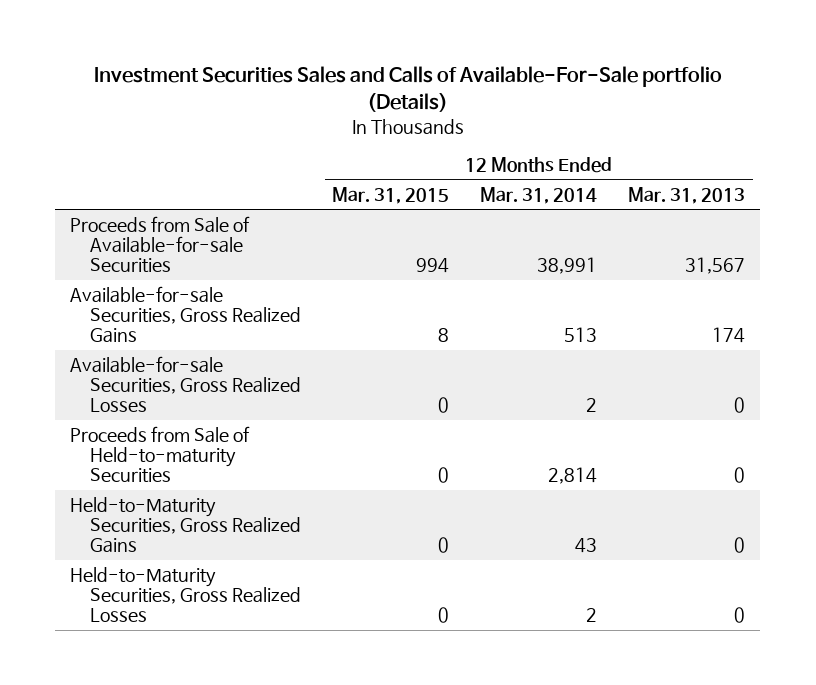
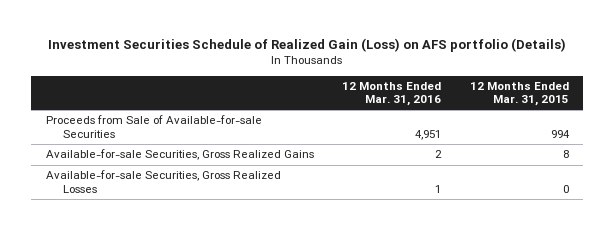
[93,66,722,113] Investment Securities Sales and Calls of Available-For-Sale portfolio (Details) -> [48,37,567,52] Investment Securities Schedule of Realized Gain (Loss) on AFS portfolio (Details)
[480,186,598,204] Mar. 31, 2014 -> none
[628,186,746,204] Mar. 31, 2013 -> none
none -> [342,81,442,107] 12 Months Ended Mar. 31, 2016
[70,426,251,484] Proceeds from Sale of Held-to-maturity Securities -> none
[70,497,302,554] Held-to-Maturity Securities, Gross Realized Gains -> none
[70,567,302,623] Held-to-Maturity Securities, Gross Realized Losses -> none

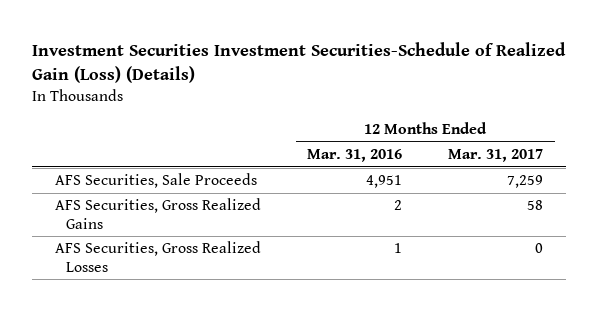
[48,37,567,52] Investment Securities Schedule of Realized Gain (Loss) on AFS portfolio (Details) -> [32,41,567,83] Investment Securities Investment Securities-Schedule of Realized Gain (Loss) (Details)
[469,81,569,107] 12 Months Ended Mar. 31, 2015 -> none
none -> [448,148,544,162] Mar. 31, 2017
[45,115,262,138] Proceeds from Sale of Available-for-sale Securities -> [55,173,258,189] AFS Securities, Sale Proceeds
[45,149,314,161] Available-for-sale Securities, Gross Realized Gains -> [55,198,262,229] AFS Securities, Gross Realized Gains
[45,170,281,193] Available-for-sale Securities, Gross Realized Losses -> [55,241,262,272] AFS Securities, Gross Realized Losses

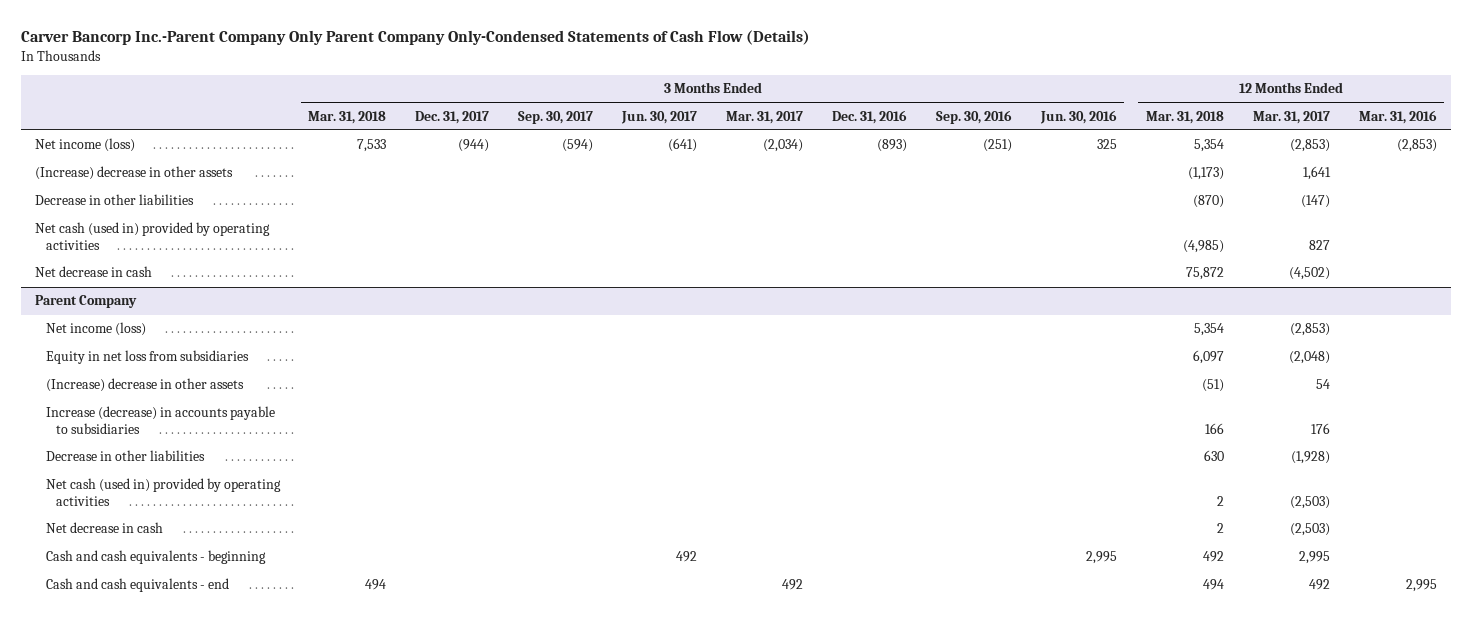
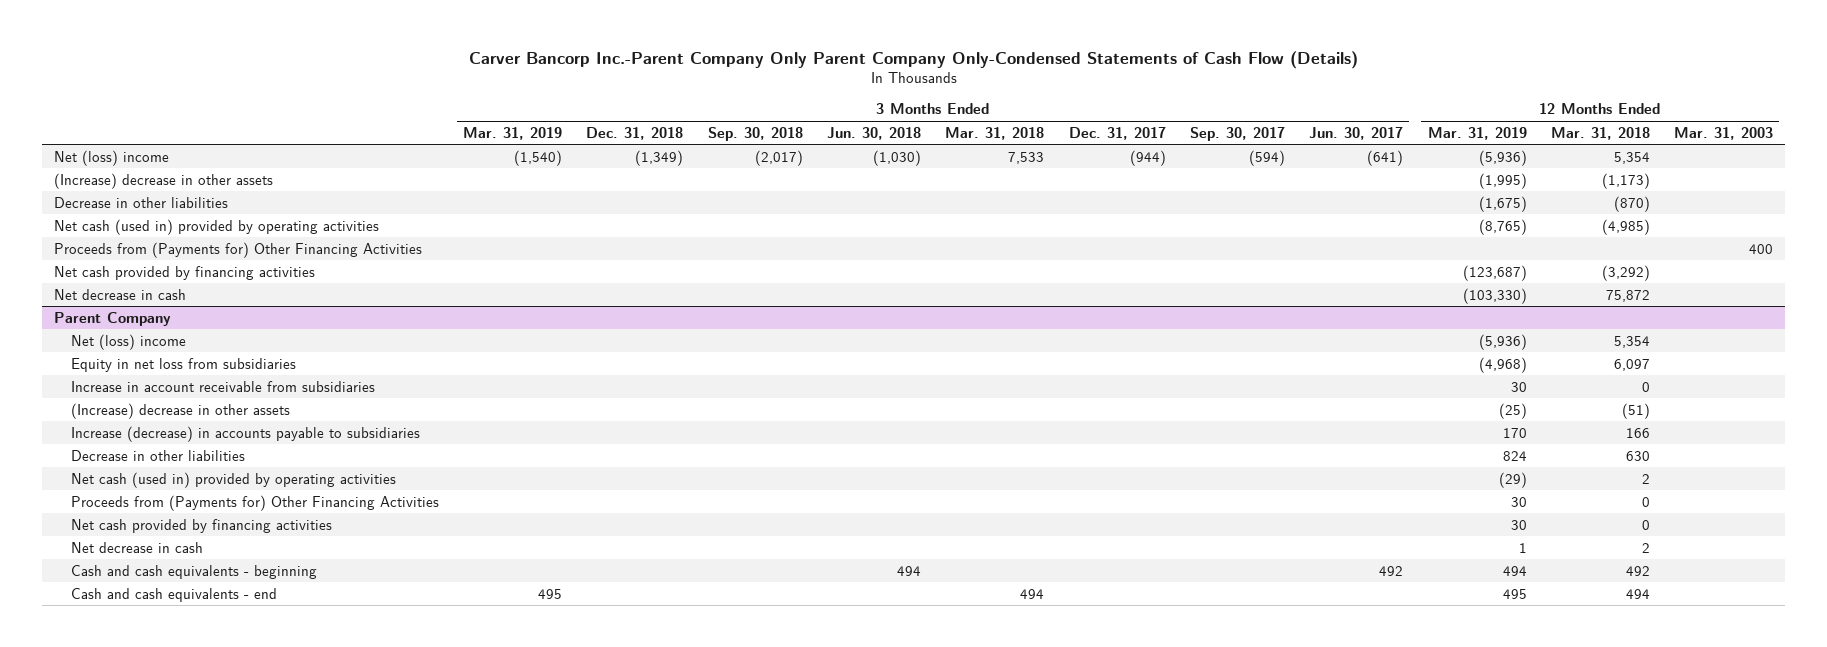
[726,110,804,124] Mar. 31, 2017 -> none
[831,109,907,124] Dec. 31, 2016 -> none
[935,109,1012,124] Sep. 30, 2016 -> none
[1039,109,1117,124] Jun. 30, 2016 -> none
[1252,110,1330,124] Mar. 31, 2017 -> none
[1358,109,1437,124] Mar. 31, 2016 -> none
none -> [463,126,563,140] Mar. 31, 2019
none -> [586,126,684,140] Dec. 31, 2018
none -> [707,126,803,141] Sep. 30, 2018
none -> [827,126,922,140] Jun. 30, 2018
none -> [1427,126,1527,140] Mar. 31, 2019
none -> [1674,126,1774,140] Mar. 31, 2003
[35,138,136,153] Net income (loss) -> [54,149,170,166] Net (loss) income
none -> [54,241,423,258] Proceeds from (Payments for) Other Financing Activities
none -> [54,265,316,280] Net cash provided by financing activities
[45,322,146,337] Net income (loss) -> [70,333,186,350] Net (loss) income
none -> [70,380,375,392] Increase in account receivable from subsidiaries
none -> [70,494,439,511] Proceeds from (Payments for) Other Financing Activities
none -> [70,518,332,533] Net cash provided by financing activities

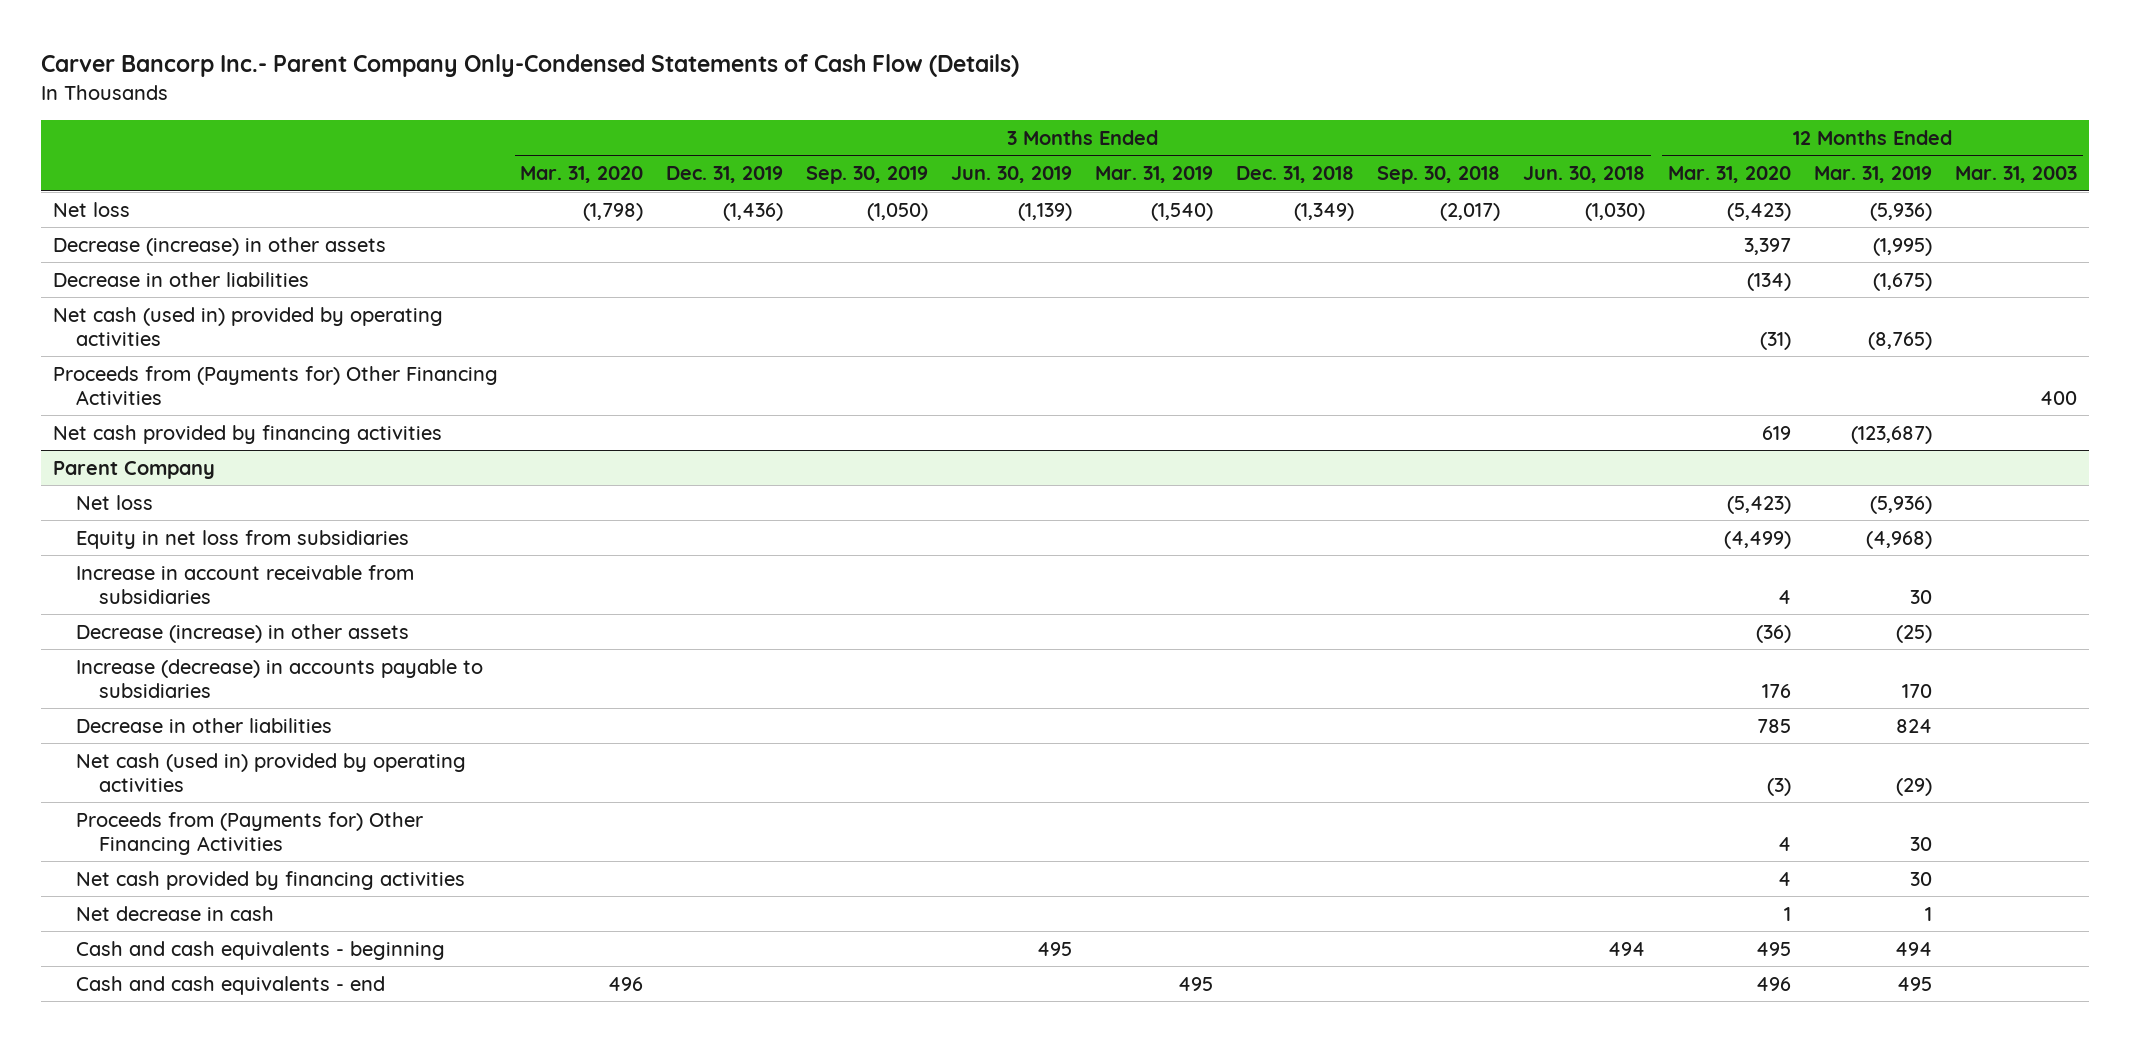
[468,51,1358,70] Carver Bancorp Inc.-Parent Company Only Parent Company Only-Condensed Statements of Cash Flow (Details) -> [41,54,1020,78] Carver Bancorp Inc.- Parent Company Only-Condensed Statements of Cash Flow (Details)
[945,126,1045,140] Mar. 31, 2018 -> none
[1068,126,1166,140] Dec. 31, 2017 -> none
[1189,126,1285,141] Sep. 30, 2017 -> none
[1309,126,1404,140] Jun. 30, 2017 -> none
[1550,126,1650,140] Mar. 31, 2018 -> none
none -> [520,166,644,184] Mar. 31, 2020
none -> [666,166,784,184] Dec. 31, 2019
none -> [806,166,929,185] Sep. 30, 2019
none -> [951,166,1073,184] Jun. 30, 2019
none -> [1668,166,1792,184] Mar. 31, 2020
[54,149,170,166] Net (loss) income -> [52,201,130,217] Net loss
[54,172,274,189] (Increase) decrease in other assets -> [52,236,386,256] Decrease (increase) in other assets
[54,288,187,300] Net decrease in cash -> none
[70,333,186,350] Net (loss) income -> [75,494,153,510] Net loss
[70,402,290,419] (Increase) decrease in other assets -> [75,623,409,643] Decrease (increase) in other assets

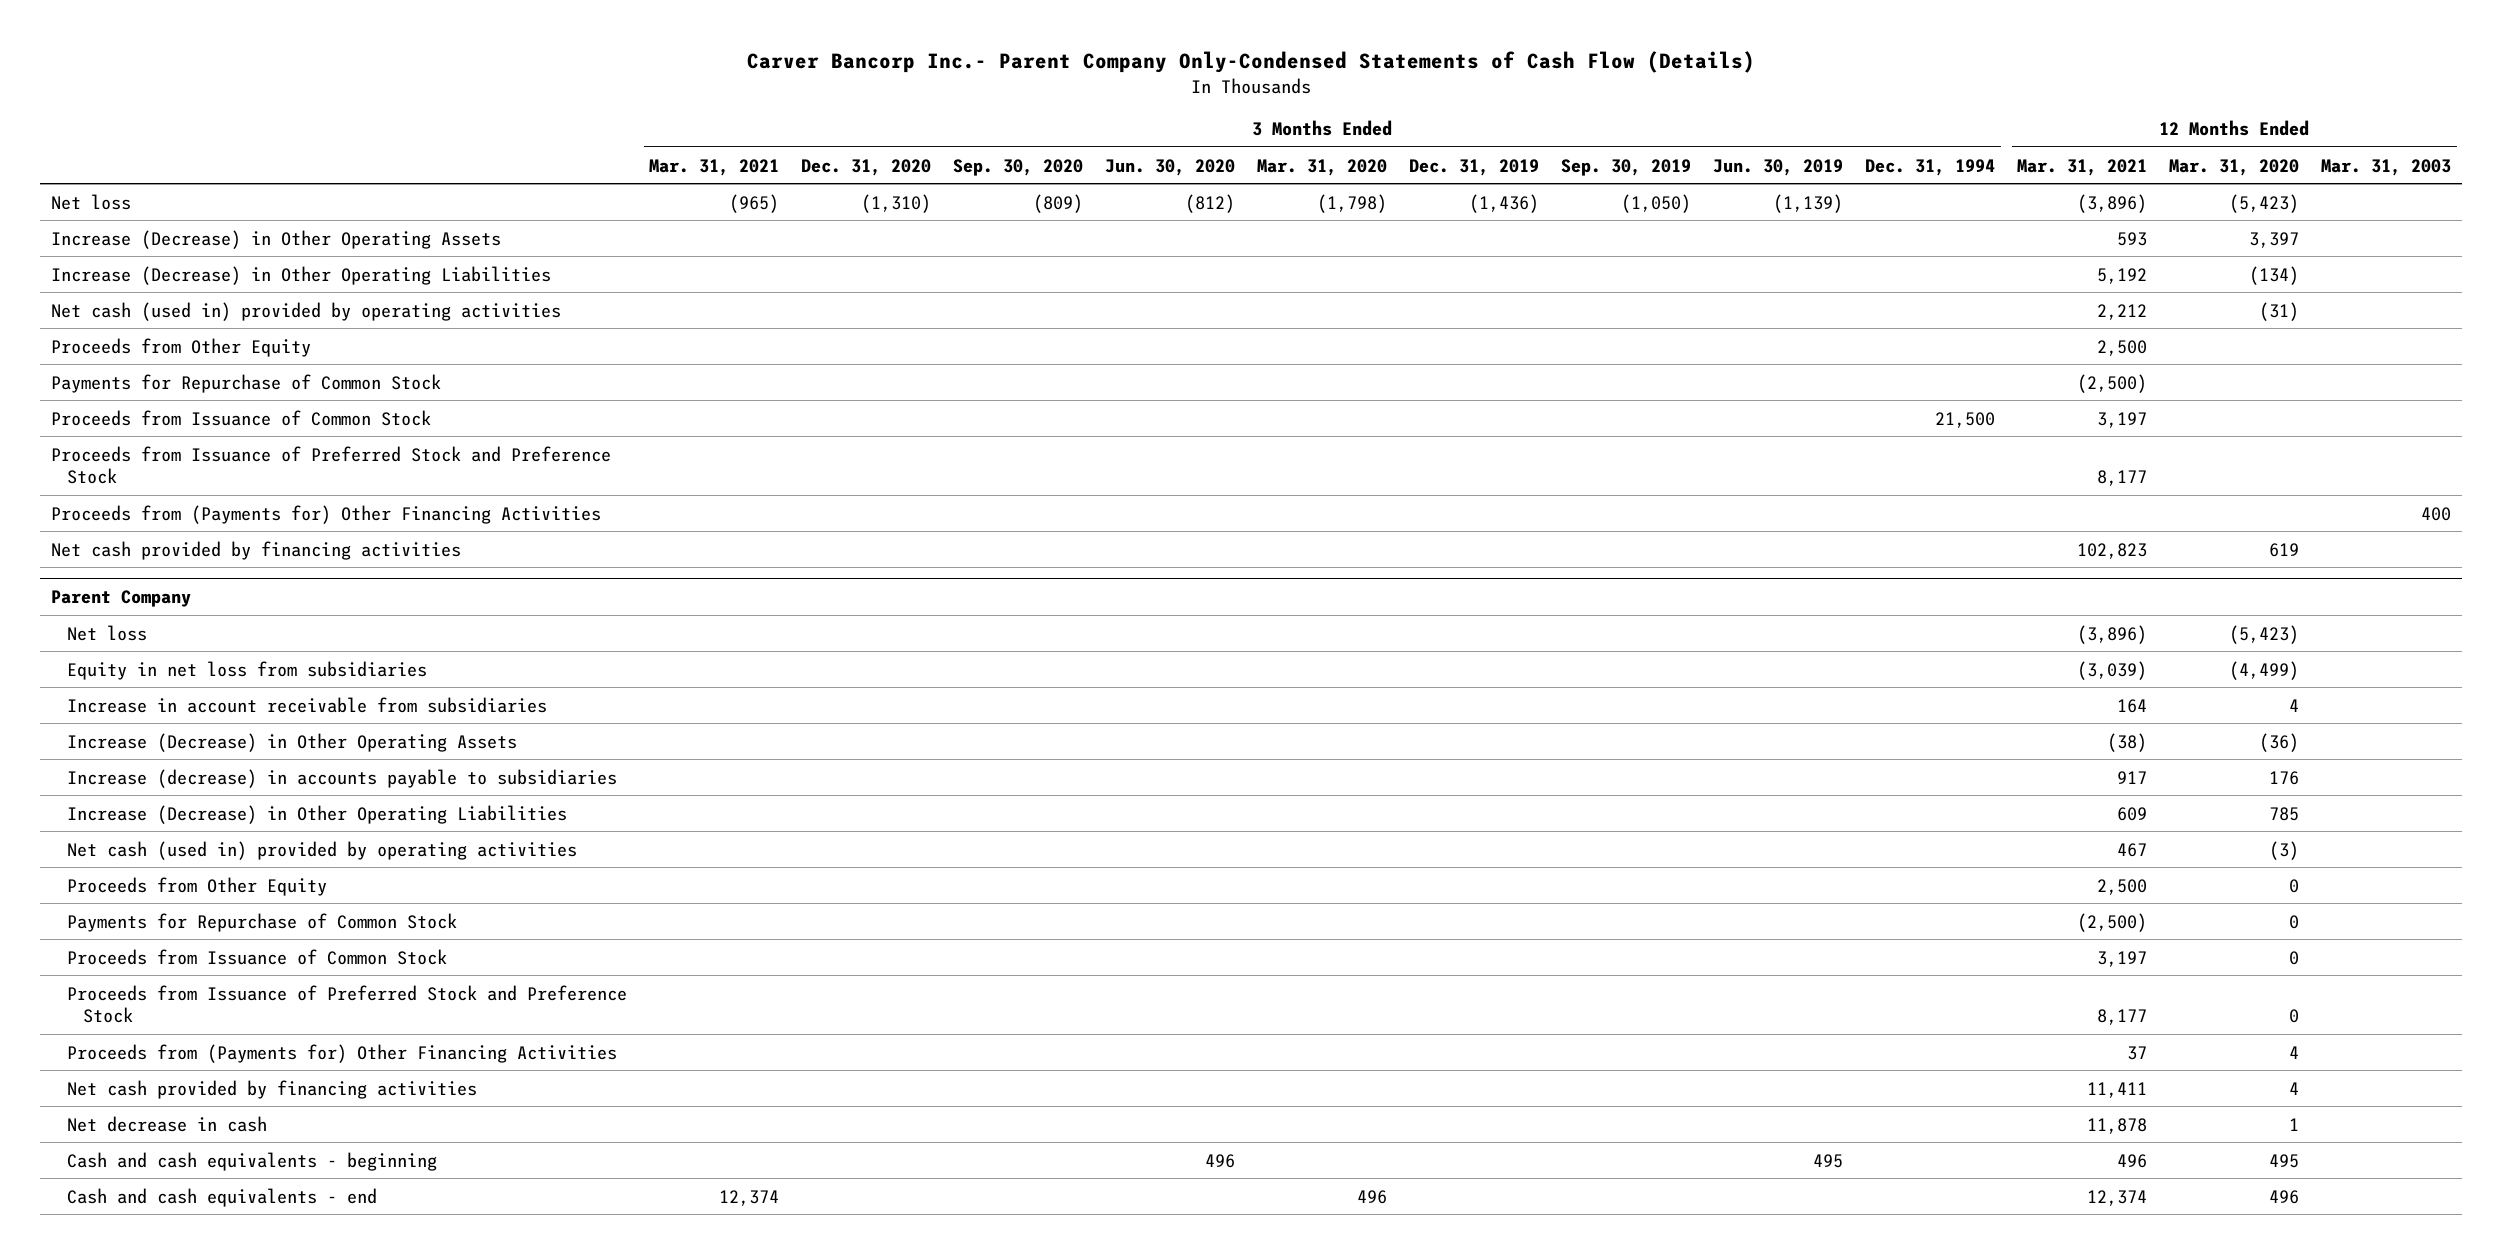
[1095,166,1214,184] Mar. 31, 2019 -> none
[1236,166,1355,184] Dec. 31, 2018 -> none
[1377,166,1501,185] Sep. 30, 2018 -> none
[1523,166,1646,184] Jun. 30, 2018 -> none
[1814,166,1933,184] Mar. 31, 2019 -> none
none -> [649,158,780,176] Mar. 31, 2021
none -> [801,158,932,176] Dec. 31, 2020
none -> [953,158,1084,176] Sep. 30, 2020
none -> [1105,158,1236,176] Jun. 30, 2020
none -> [1865,158,1996,176] Dec. 31, 1994
none -> [2017,158,2148,176] Mar. 31, 2021
[52,236,386,256] Decrease (increase) in other assets -> [51,229,502,249] Increase (Decrease) in Other Operating Assets
[52,271,309,287] Decrease in other liabilities -> [51,265,552,285] Increase (Decrease) in Other Operating Liabilities
none -> [51,337,312,357] Proceeds from Other Equity
none -> [51,373,442,393] Payments for Repurchase of Common Stock
none -> [51,409,432,426] Proceeds from Issuance of Common Stock
none -> [51,445,612,484] Proceeds from Issuance of Preferred Stock and Preference Stock
[75,623,409,643] Decrease (increase) in other assets -> [67,732,518,752] Increase (Decrease) in Other Operating Assets
[75,717,332,733] Decrease in other liabilities -> [67,804,568,824] Increase (Decrease) in Other Operating Liabilities
none -> [67,876,328,896] Proceeds from Other Equity
none -> [67,912,458,932] Payments for Repurchase of Common Stock
none -> [67,948,448,965] Proceeds from Issuance of Common Stock
none -> [67,984,628,1023] Proceeds from Issuance of Preferred Stock and Preference Stock

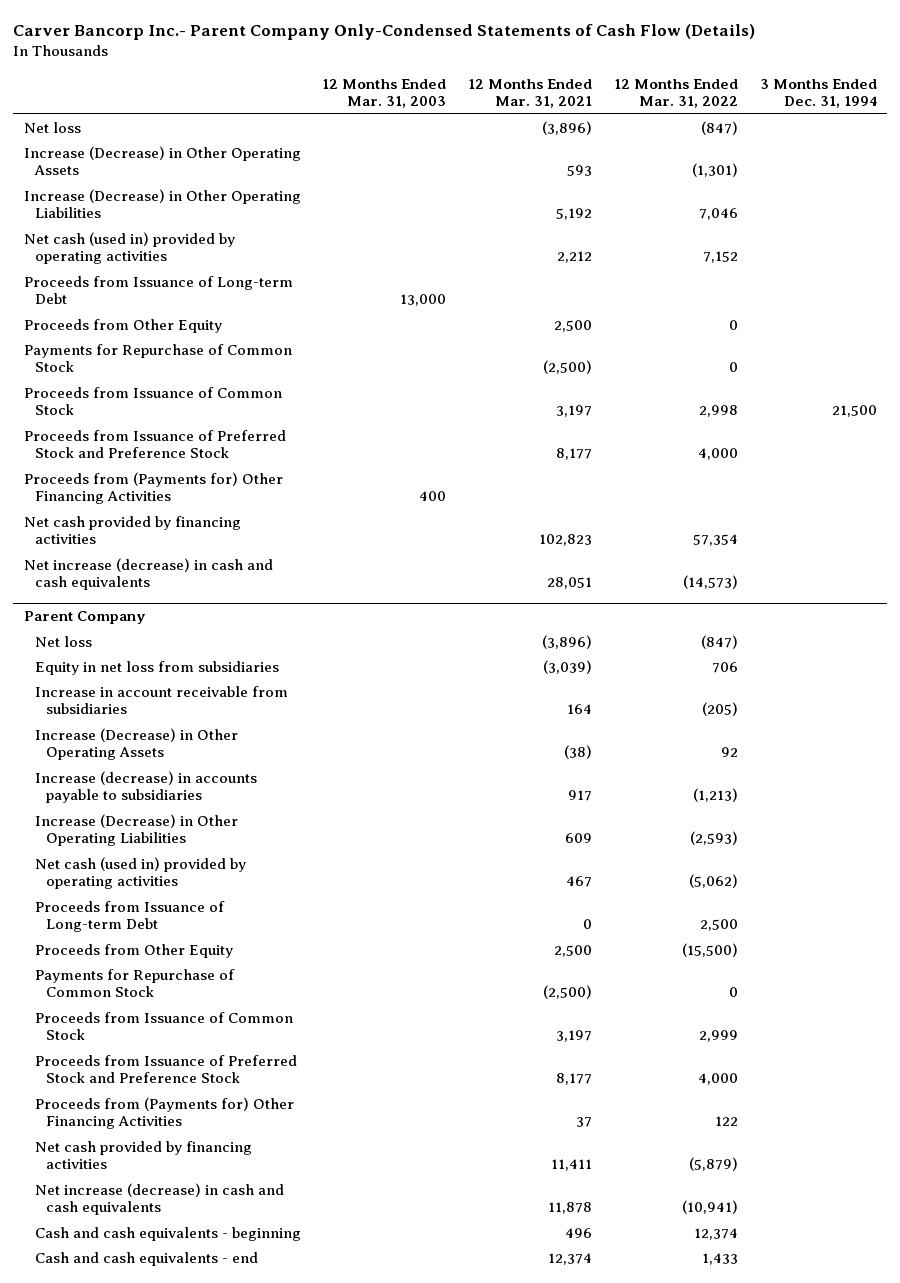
[649,158,780,176] Mar. 31, 2021 -> none
[801,158,932,176] Dec. 31, 2020 -> none
[953,158,1084,176] Sep. 30, 2020 -> none
[1105,158,1236,176] Jun. 30, 2020 -> none
[1257,158,1388,176] Mar. 31, 2020 -> none
[1409,158,1540,176] Dec. 31, 2019 -> none
[1561,158,1692,176] Sep. 30, 2019 -> none
[1713,158,1844,176] Jun. 30, 2019 -> none
[2169,158,2300,176] Mar. 31, 2020 -> none
none -> [613,78,738,109] 12 Months Ended Mar. 31, 2022
none -> [23,275,293,305] Proceeds from Issuance of Long-term Debt
none -> [23,557,273,591] Net increase (decrease) in cash and cash equivalents
none -> [34,900,225,933] Proceeds from Issuance of Long-term Debt
[67,1115,268,1132] Net decrease in cash -> [34,1182,284,1216] Net increase (decrease) in cash and cash equivalents

